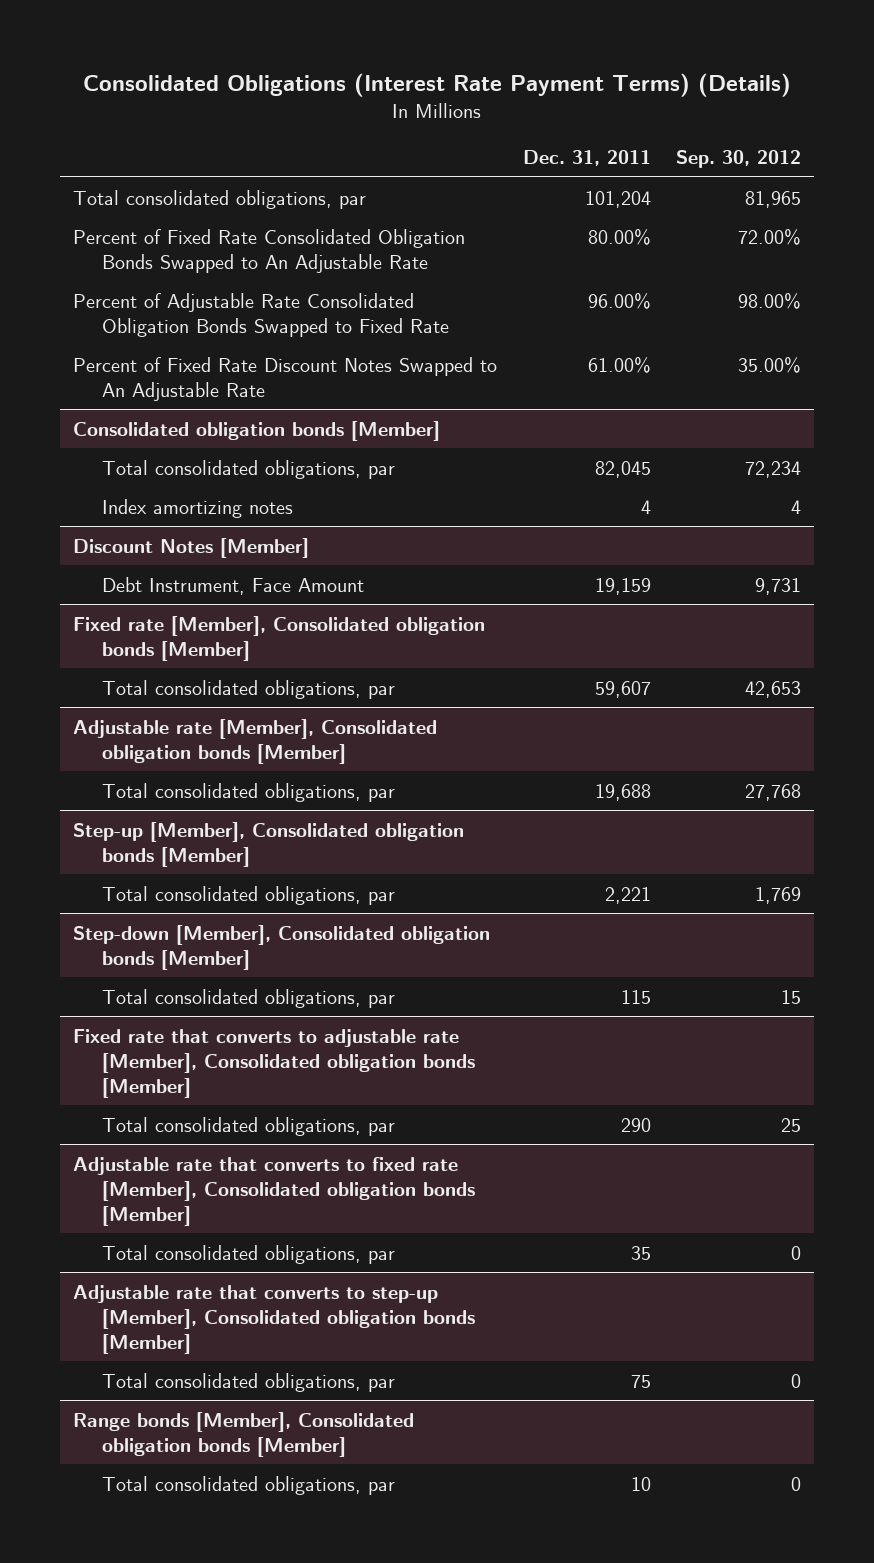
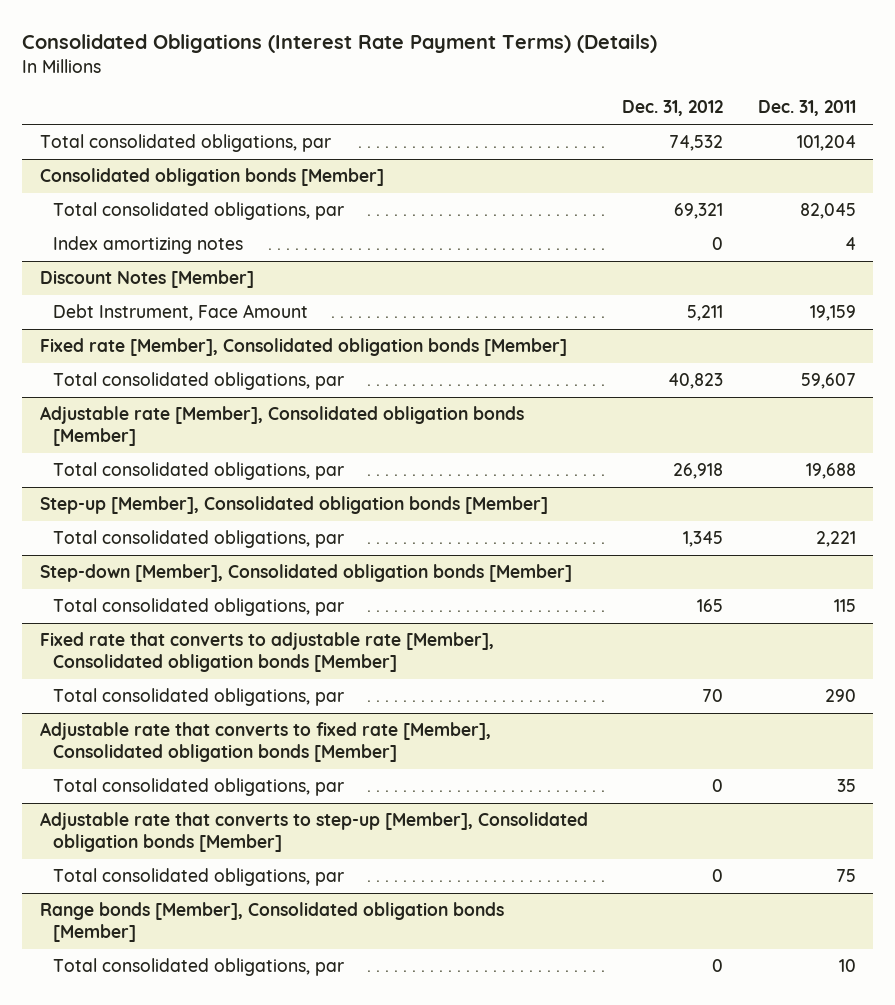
[676,150,802,169] Sep. 30, 2012 -> none
none -> [622,100,724,117] Dec. 31, 2012
[73,228,466,273] Percent of Fixed Rate Consolidated Obligation Bonds Swapped to An Adjustable Rate -> none
[73,292,449,337] Percent of Adjustable Rate Consolidated Obligation Bonds Swapped to Fixed Rate -> none
[73,356,498,401] Percent of Fixed Rate Discount Notes Swapped to An Adjustable Rate -> none

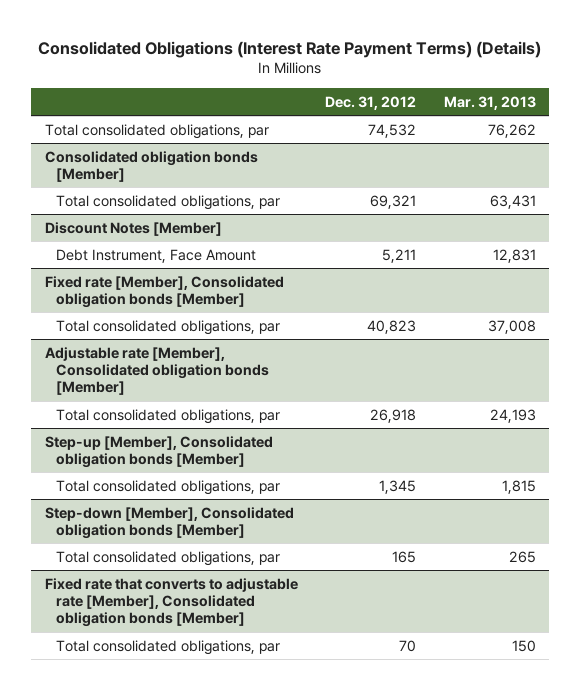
[757,100,856,117] Dec. 31, 2011 -> none
none -> [443,95,536,110] Mar. 31, 2013
[53,236,244,255] Index amortizing notes -> none
[39,722,491,763] Adjustable rate that converts to fixed rate [Member], Consolidated obligation bonds [Member] -> none
[53,778,345,797] Total consolidated obligations, par -> none
[39,812,588,853] Adjustable rate that converts to step-up [Member], Consolidated obligation bonds [Member] -> none
[53,868,345,887] Total consolidated obligations, par -> none
[39,902,504,943] Range bonds [Member], Consolidated obligation bonds [Member] -> none
[53,958,345,977] Total consolidated obligations, par -> none

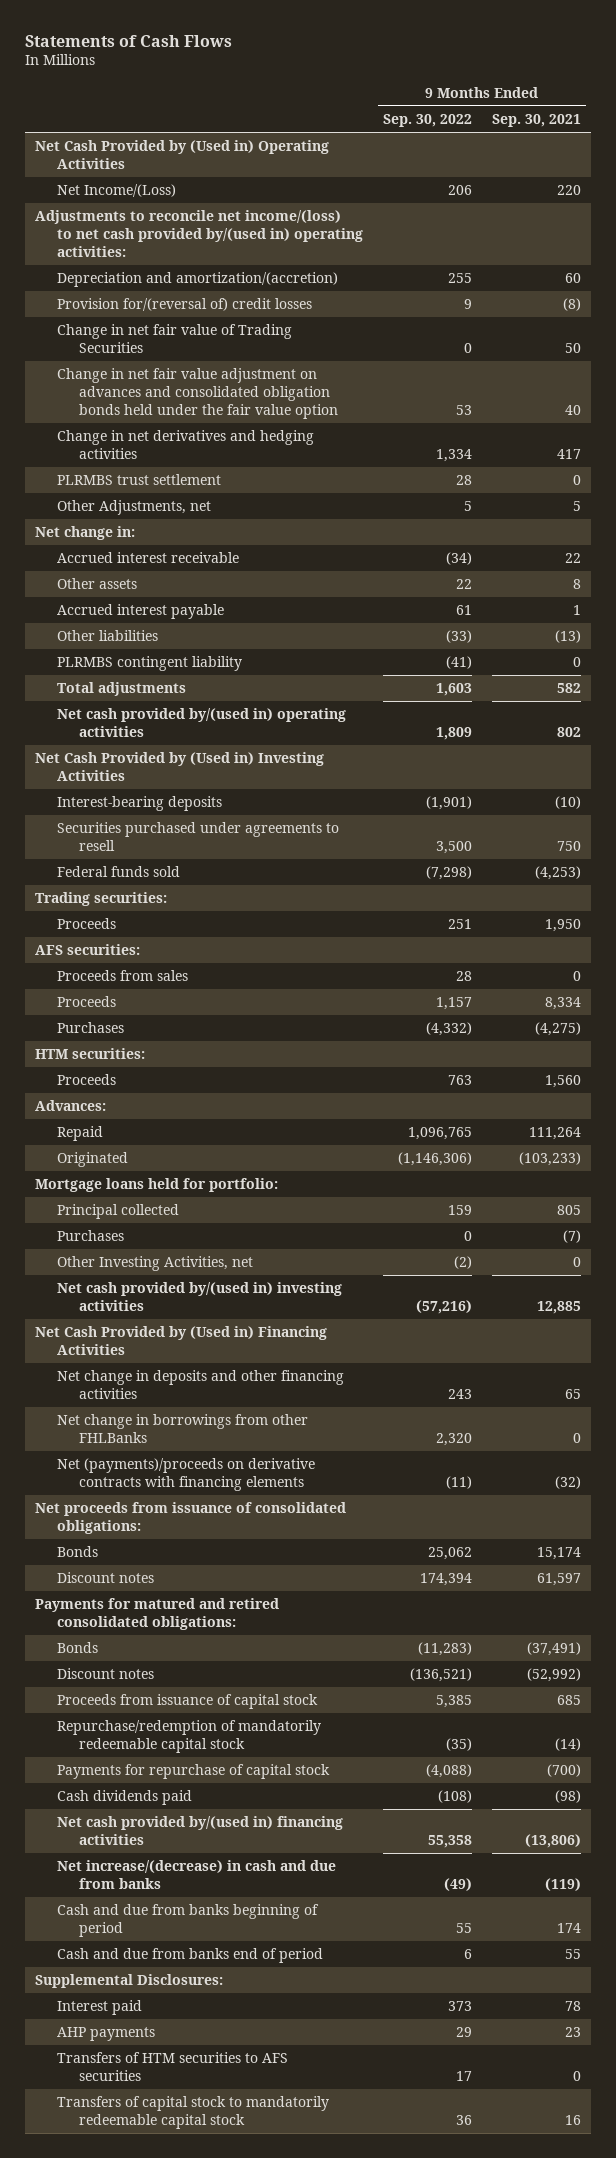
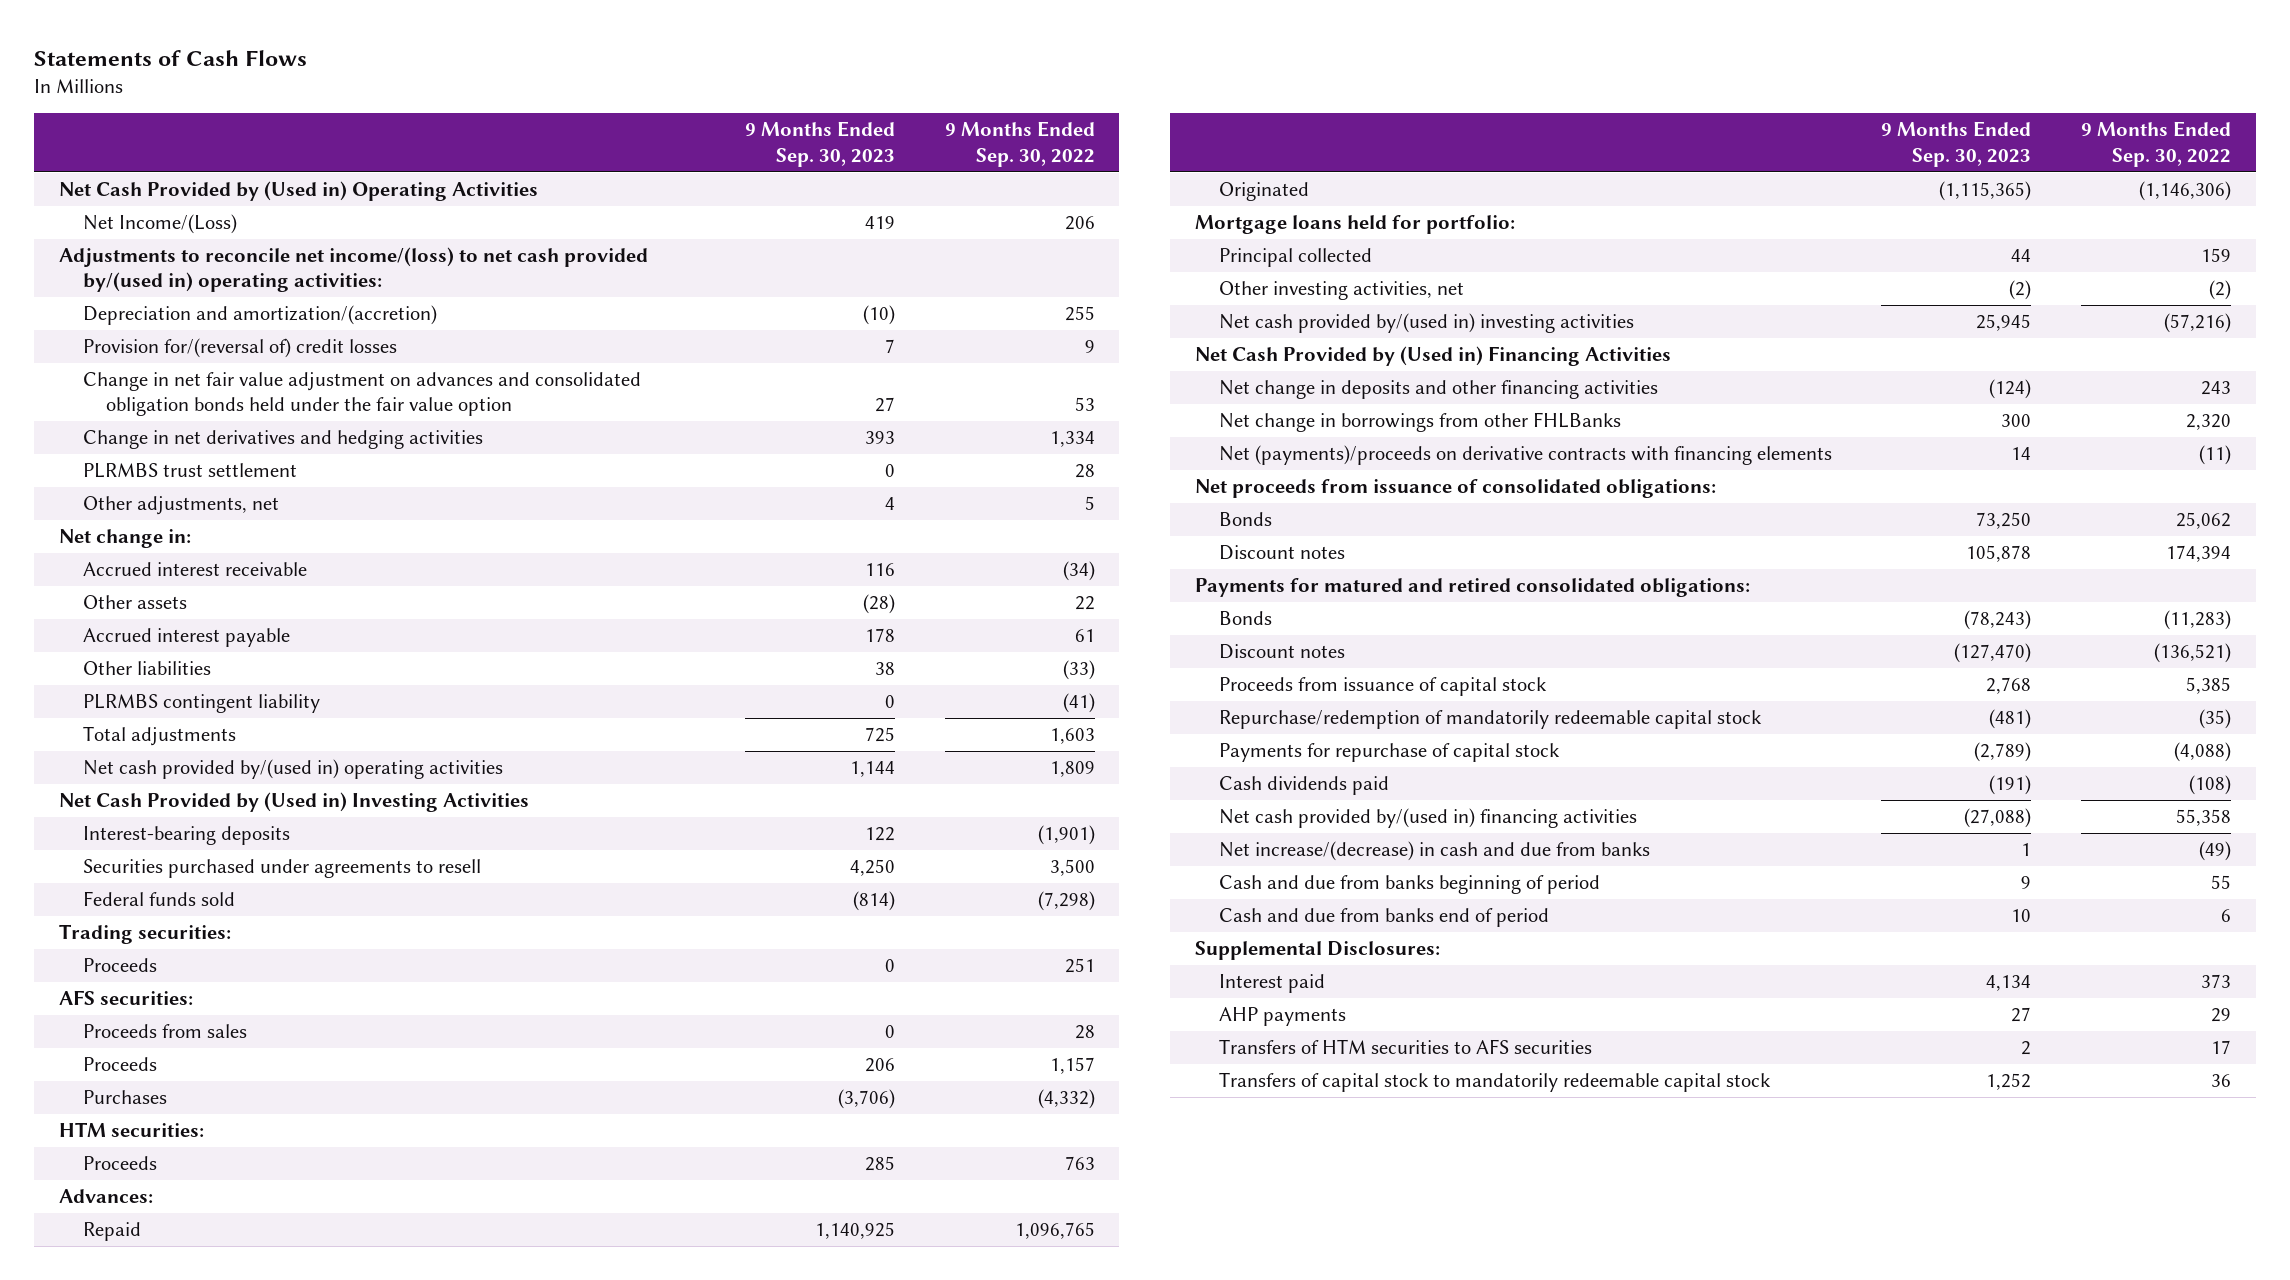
[491,113,581,127] Sep. 30, 2021 -> none
none -> [745,121,896,167] 9 Months Ended Sep. 30, 2023
[56,324,292,353] Change in net fair value of Trading Securities -> none
[56,500,211,516] Other Adjustments, net -> [82,495,279,515] Other adjustments, net
[56,1230,124,1242] Purchases -> none
[56,1256,253,1272] Other Investing Activities, net -> [1218,280,1464,300] Other investing activities, net

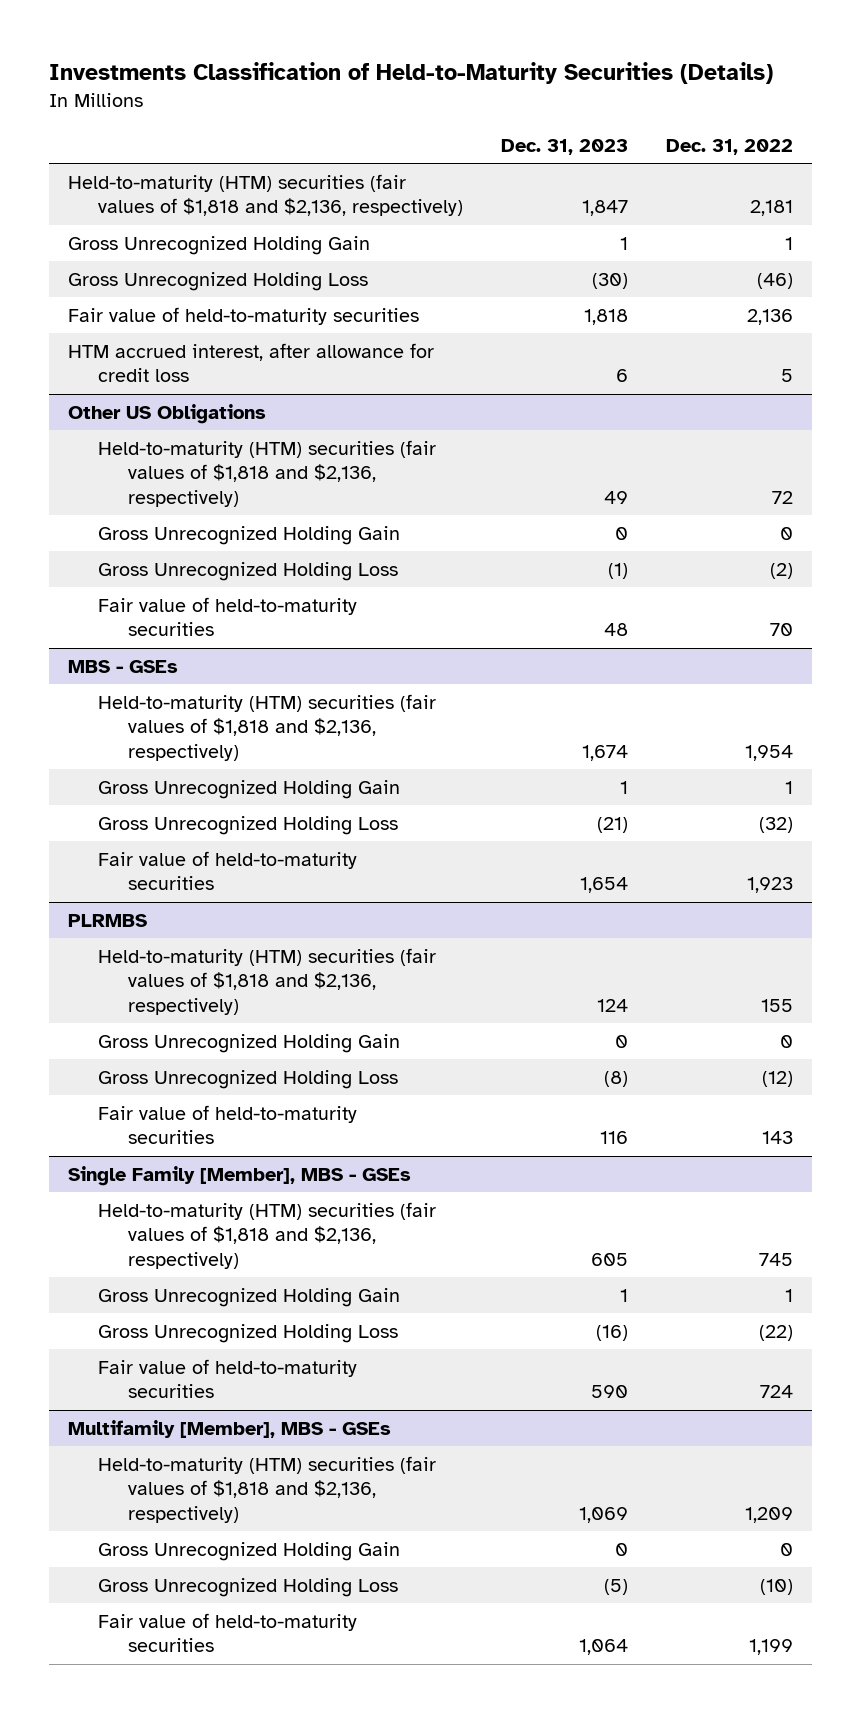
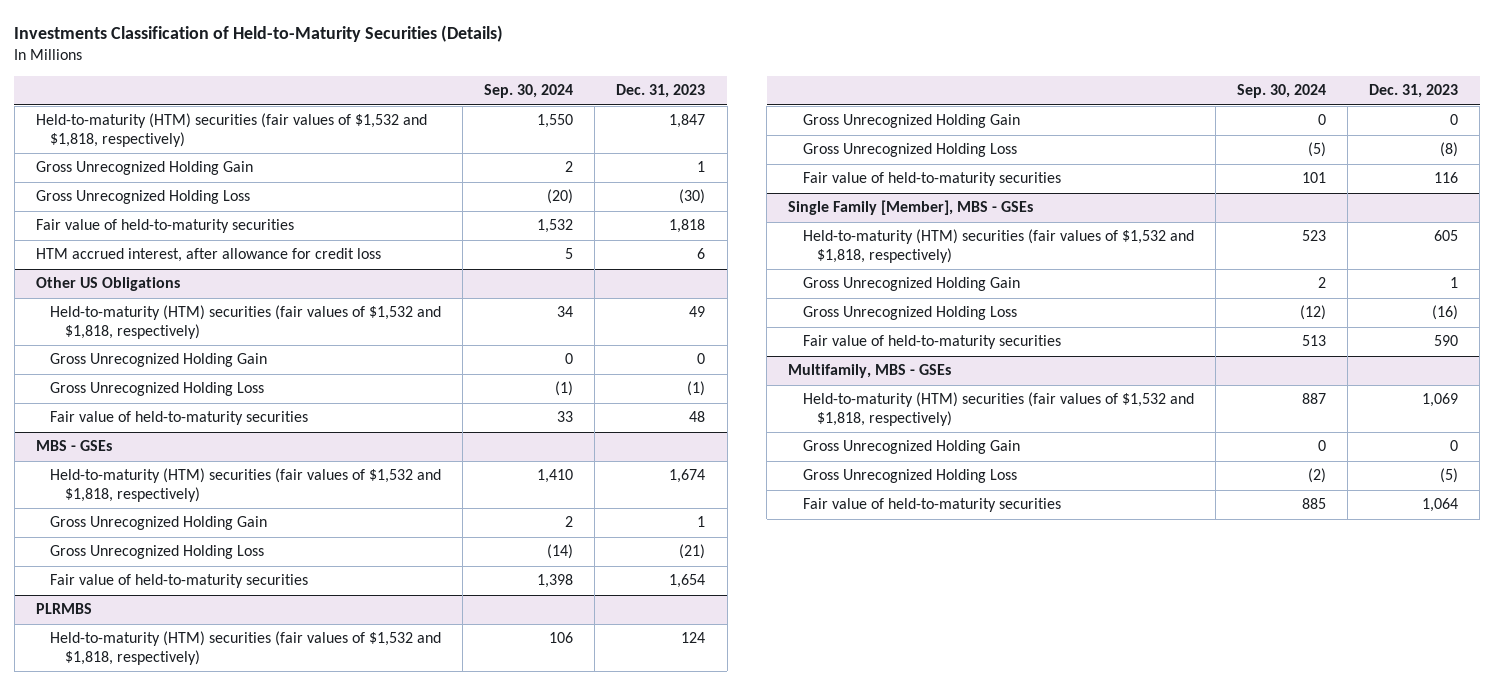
[665,139,793,156] Dec. 31, 2022 -> none
none -> [484,84,574,99] Sep. 30, 2024
[67,173,463,217] Held-to-maturity (HTM) securities (fair values of $1,818 and $2,136, respectively) -> [35,113,427,148] Held-to-maturity (HTM) securities (fair values of $1,532 and $1,818, respectively)
[97,439,436,507] Held-to-maturity (HTM) securities (fair values of $1,818 and $2,136, respectively) -> [50,305,442,340] Held-to-maturity (HTM) securities (fair values of $1,532 and $1,818, respectively)
[97,693,436,761] Held-to-maturity (HTM) securities (fair values of $1,818 and $2,136, respectively) -> [50,468,442,503] Held-to-maturity (HTM) securities (fair values of $1,532 and $1,818, respectively)
[97,947,436,1015] Held-to-maturity (HTM) securities (fair values of $1,818 and $2,136, respectively) -> [50,631,442,666] Held-to-maturity (HTM) securities (fair values of $1,532 and $1,818, respectively)
[97,1201,436,1269] Held-to-maturity (HTM) securities (fair values of $1,818 and $2,136, respectively) -> [802,229,1194,264] Held-to-maturity (HTM) securities (fair values of $1,532 and $1,818, respectively)
[67,1419,391,1438] Multifamily [Member], MBS - GSEs -> [788,364,952,379] Multifamily, MBS - GSEs
[97,1455,436,1523] Held-to-maturity (HTM) securities (fair values of $1,818 and $2,136, respectively) -> [802,392,1194,427] Held-to-maturity (HTM) securities (fair values of $1,532 and $1,818, respectively)

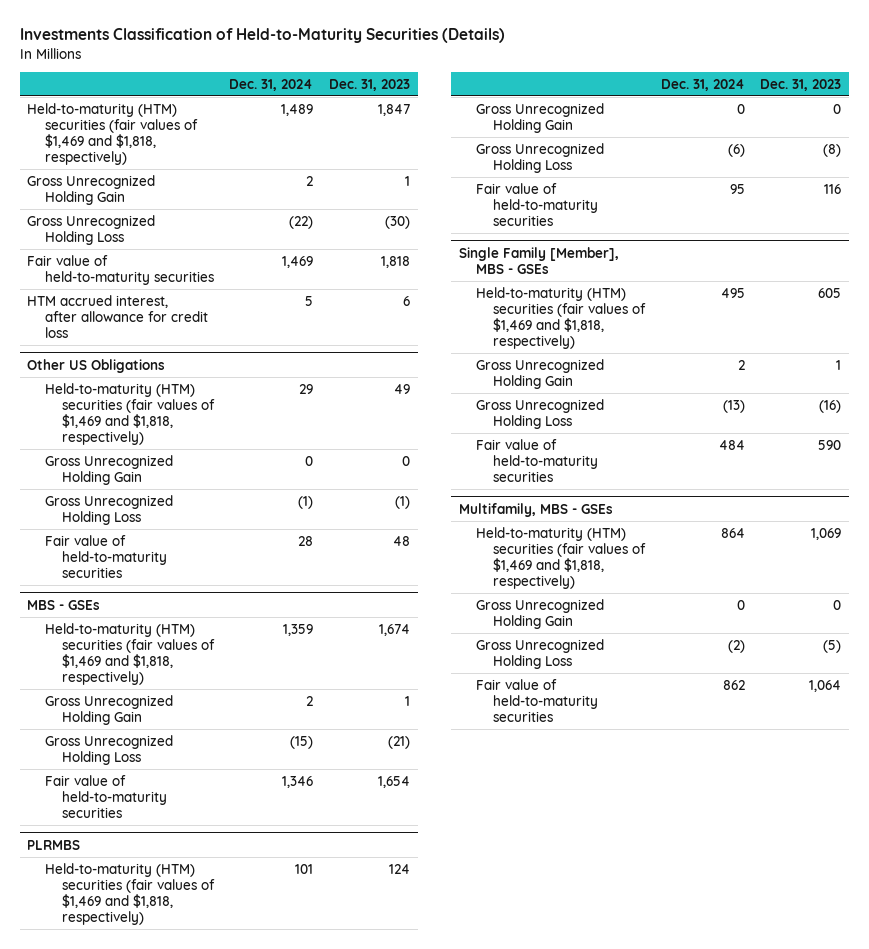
[484,84,574,99] Sep. 30, 2024 -> none
none -> [229,78,314,91] Dec. 31, 2024
[35,113,427,148] Held-to-maturity (HTM) securities (fair values of $1,532 and $1,818, respectively) -> [27,102,198,165] Held-to-maturity (HTM) securities (fair values of $1,469 and $1,818, respectively)
[50,305,442,340] Held-to-maturity (HTM) securities (fair values of $1,532 and $1,818, respectively) -> [44,382,215,445] Held-to-maturity (HTM) securities (fair values of $1,469 and $1,818, respectively)
[50,468,442,503] Held-to-maturity (HTM) securities (fair values of $1,532 and $1,818, respectively) -> [44,622,215,685] Held-to-maturity (HTM) securities (fair values of $1,469 and $1,818, respectively)
[50,631,442,666] Held-to-maturity (HTM) securities (fair values of $1,532 and $1,818, respectively) -> [44,862,215,925] Held-to-maturity (HTM) securities (fair values of $1,469 and $1,818, respectively)
[802,229,1194,264] Held-to-maturity (HTM) securities (fair values of $1,532 and $1,818, respectively) -> [476,286,647,349] Held-to-maturity (HTM) securities (fair values of $1,469 and $1,818, respectively)
[802,392,1194,427] Held-to-maturity (HTM) securities (fair values of $1,532 and $1,818, respectively) -> [476,526,647,589] Held-to-maturity (HTM) securities (fair values of $1,469 and $1,818, respectively)

